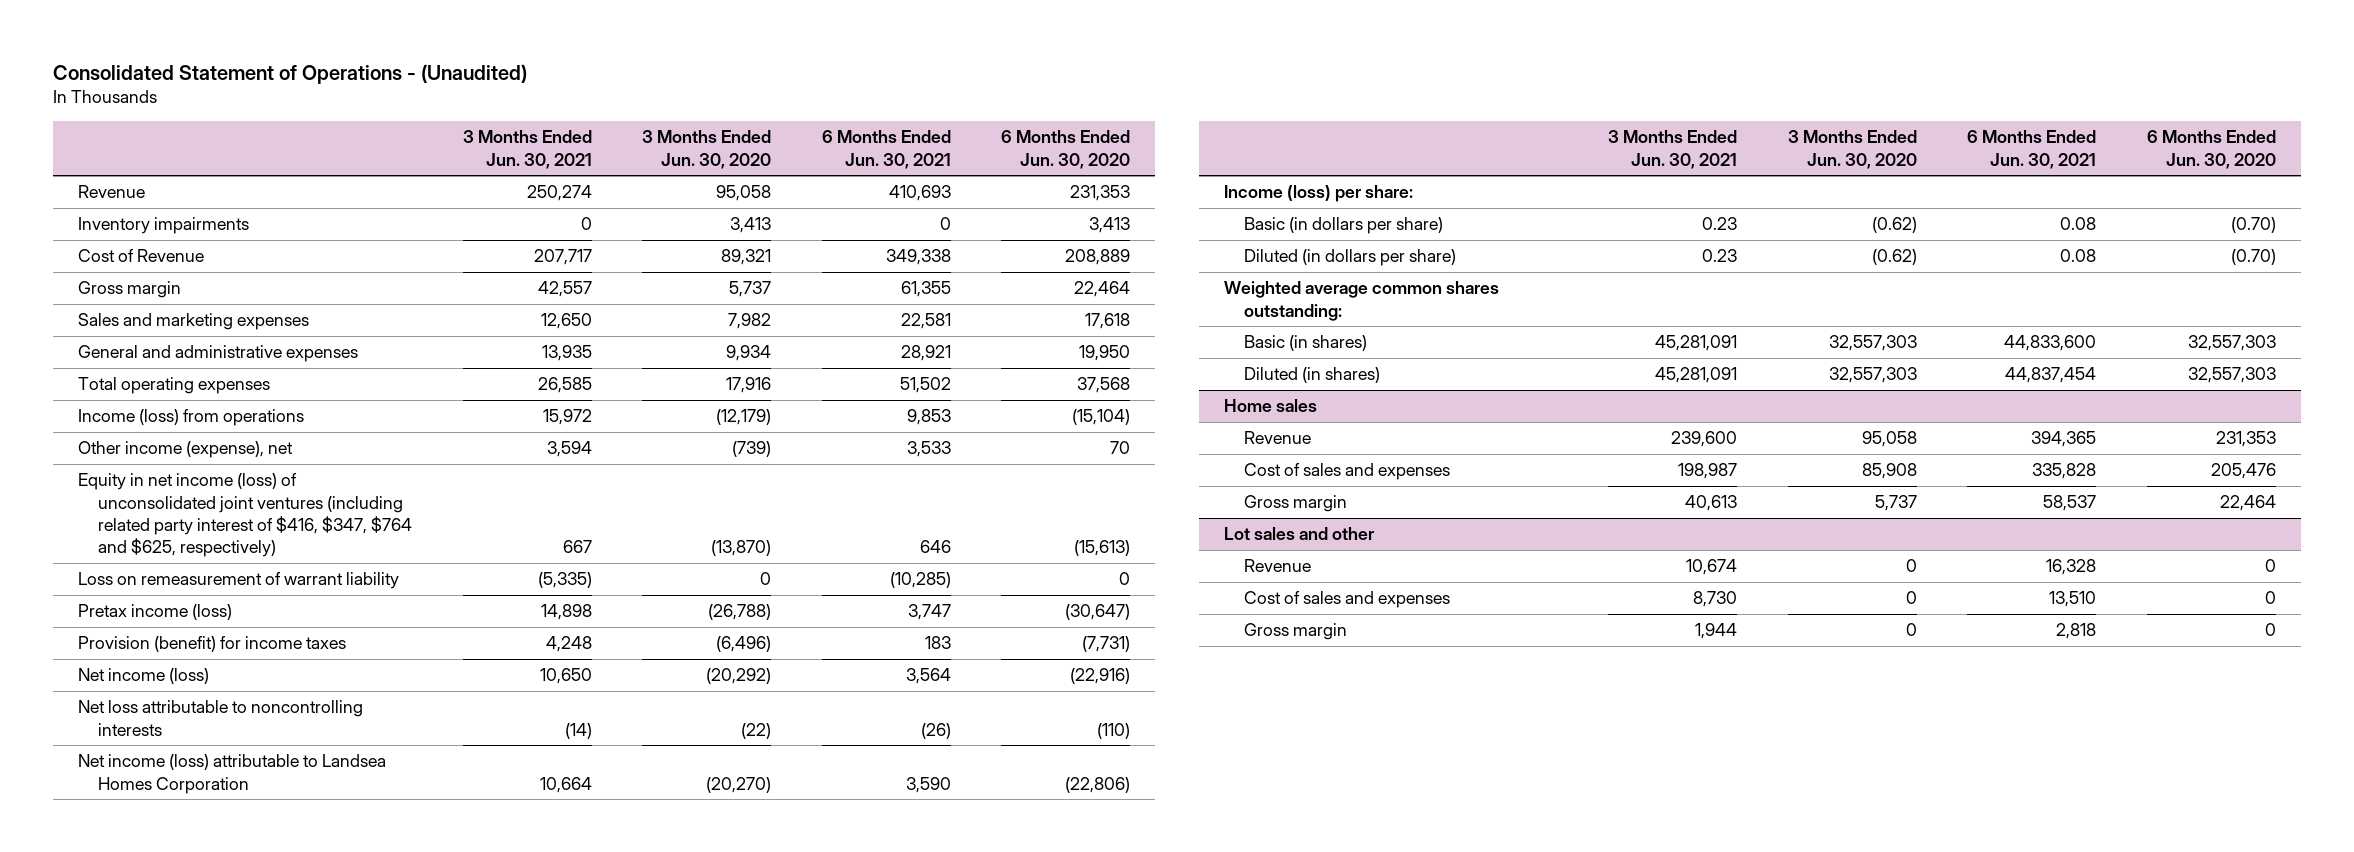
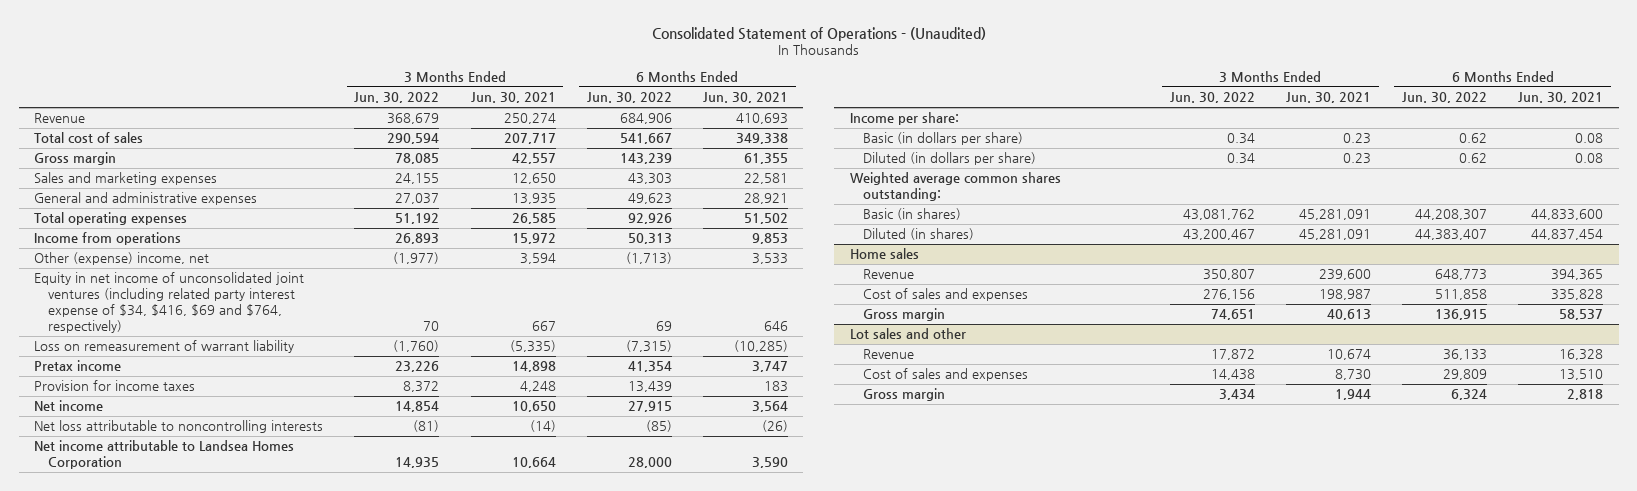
[642,130,772,169] 3 Months Ended Jun. 30, 2020 -> none
[1001,130,1131,169] 6 Months Ended Jun. 30, 2020 -> none
none -> [354,92,440,104] Jun. 30, 2022
none -> [586,92,672,104] Jun. 30, 2022
[78,217,250,235] Inventory impairments -> none
[78,249,205,263] Cost of Revenue -> [34,132,144,144] Total cost of sales
[78,409,305,427] Income (loss) from operations -> [34,232,182,246] Income from operations
[78,441,294,459] Other income (expense), net -> [34,252,210,266] Other (expense) income, net
[78,473,413,558] Equity in net income (loss) of unconsolidated joint ventures (including related party interest of $416, $347, $764 and $625, respectively) -> [34,272,305,333] Equity in net income of unconsolidated joint ventures (including related party interest expense of $34, $416, $69 and $764, respectively)
[78,604,233,621] Pretax income (loss) -> [34,360,122,372] Pretax income
[78,636,347,653] Provision (benefit) for income taxes -> [34,380,196,392] Provision for income taxes
[78,668,210,685] Net income (loss) -> [34,400,104,412] Net income
[78,754,387,794] Net income (loss) attributable to Landsea Homes Corporation -> [34,440,295,470] Net income attributable to Landsea Homes Corporation
[1223,185,1413,203] Income (loss) per share: -> [849,112,959,126] Income per share:

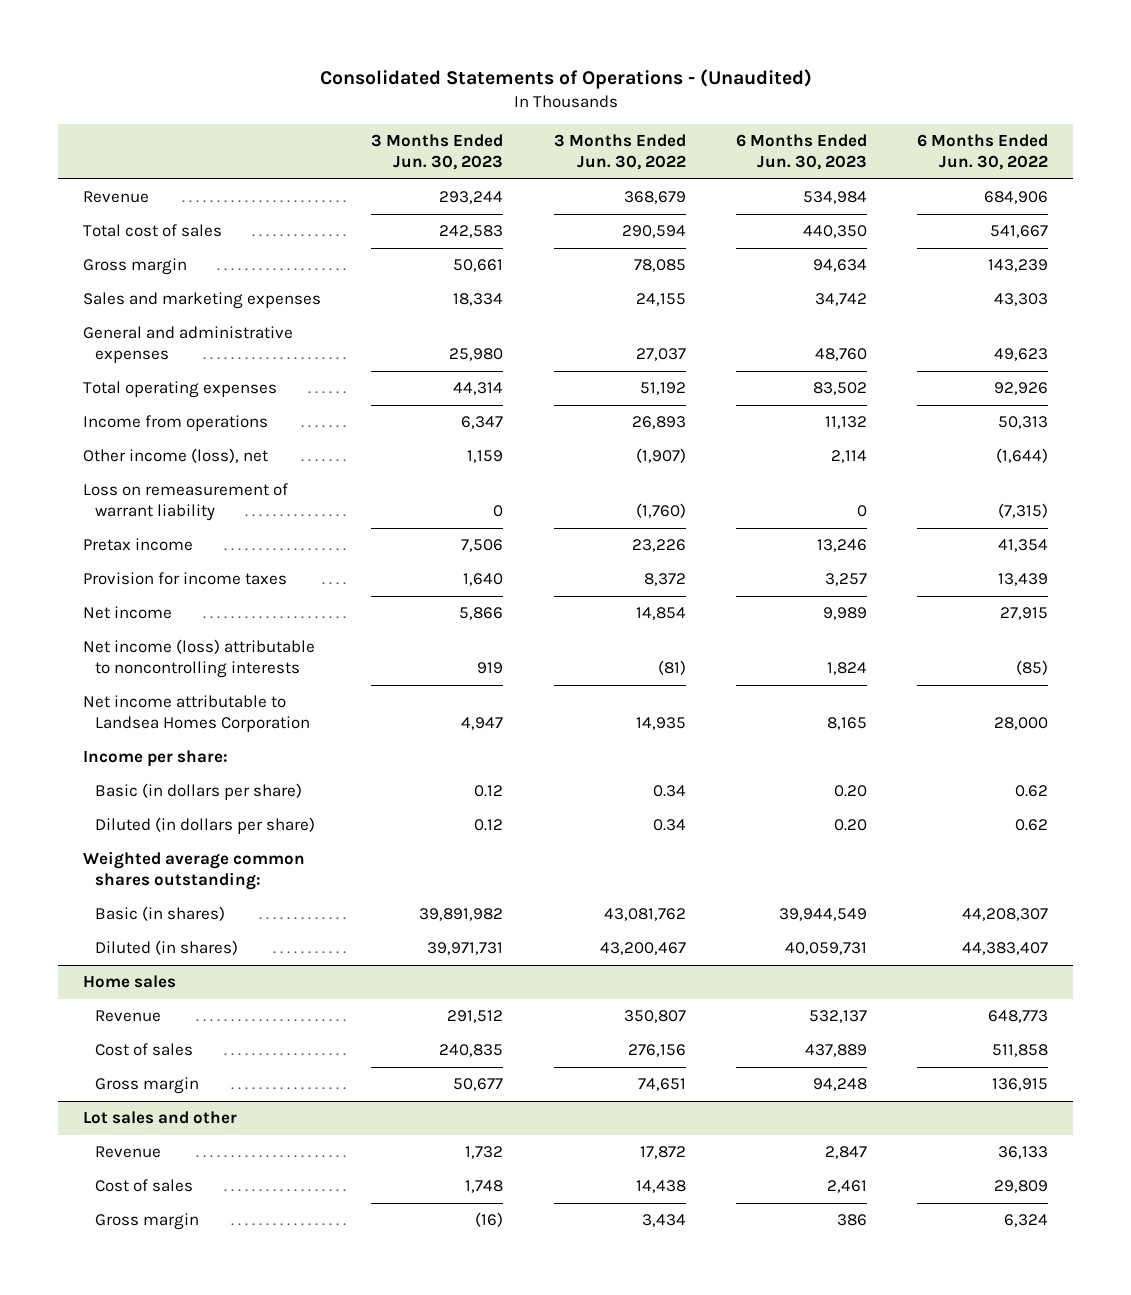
[651,26,986,41] Consolidated Statement of Operations - (Unaudited) -> [319,69,812,90] Consolidated Statements of Operations - (Unaudited)
[470,92,556,104] Jun. 30, 2021 -> none
[702,92,788,104] Jun. 30, 2021 -> none
none -> [371,133,504,171] 3 Months Ended Jun. 30, 2023
none -> [735,133,867,171] 6 Months Ended Jun. 30, 2023
[34,272,305,333] Equity in net income of unconsolidated joint ventures (including related party interest expense of $34, $416, $69 and $764, respectively) -> none
[34,252,210,266] Other (expense) income, net -> [83,448,269,464] Other income (loss), net
[393,252,440,265] (1,977) -> [635,448,686,464] (1,907)
[625,252,672,265] (1,713) -> [996,448,1049,464] (1,644)
[34,420,324,434] Net loss attributable to noncontrolling interests -> [83,639,316,679] Net income (loss) attributable to noncontrolling interests
[863,288,1029,302] Cost of sales and expenses -> [95,1043,194,1057] Cost of sales
[863,368,1029,382] Cost of sales and expenses -> [95,1179,194,1193] Cost of sales

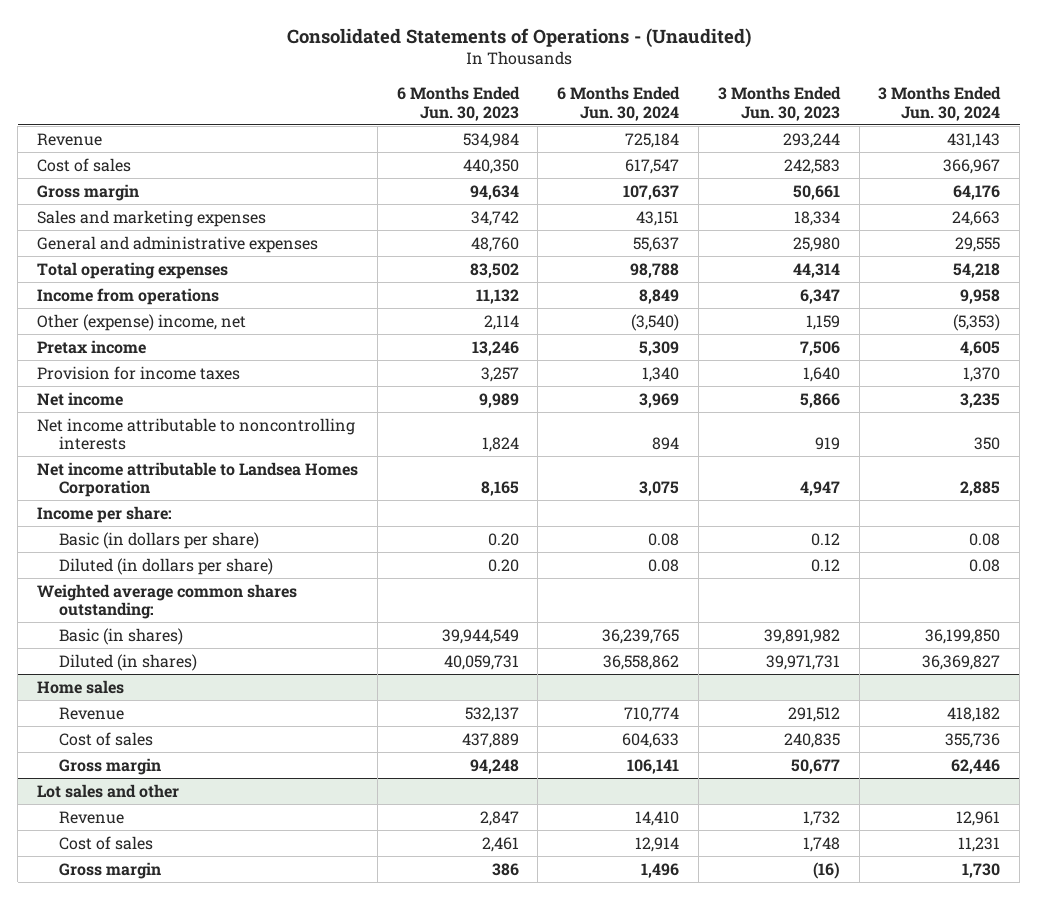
[553,133,686,171] 3 Months Ended Jun. 30, 2022 -> none
[917,133,1049,171] 6 Months Ended Jun. 30, 2022 -> none
none -> [557,86,681,121] 6 Months Ended Jun. 30, 2024
none -> [878,86,1002,121] 3 Months Ended Jun. 30, 2024
[83,224,223,238] Total cost of sales -> [36,157,131,172] Cost of sales
[83,483,289,522] Loss on remeasurement of warrant liability -> none
[83,448,269,464] Other income (loss), net -> [36,313,246,331] Other (expense) income, net
[83,639,316,679] Net income (loss) attributable to noncontrolling interests -> [36,417,355,451] Net income attributable to noncontrolling interests

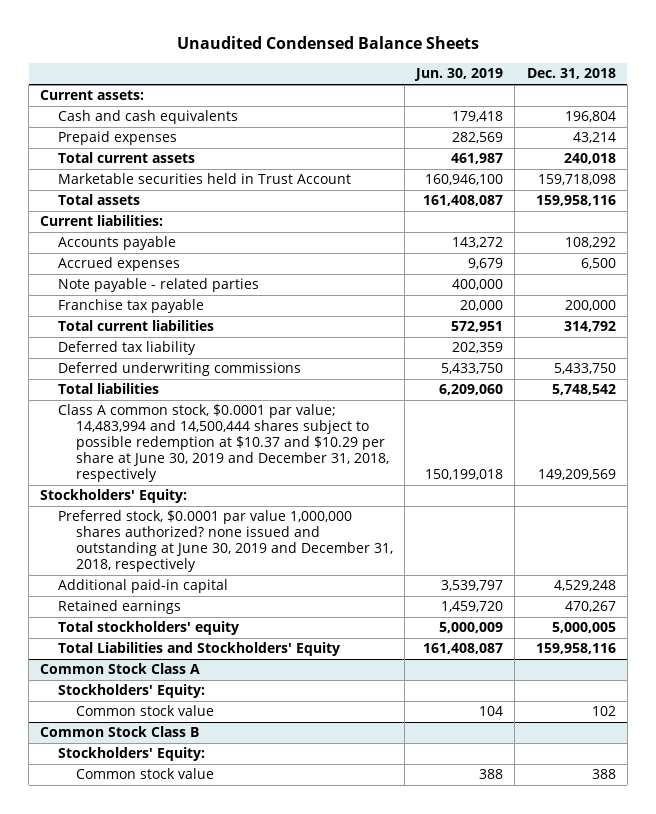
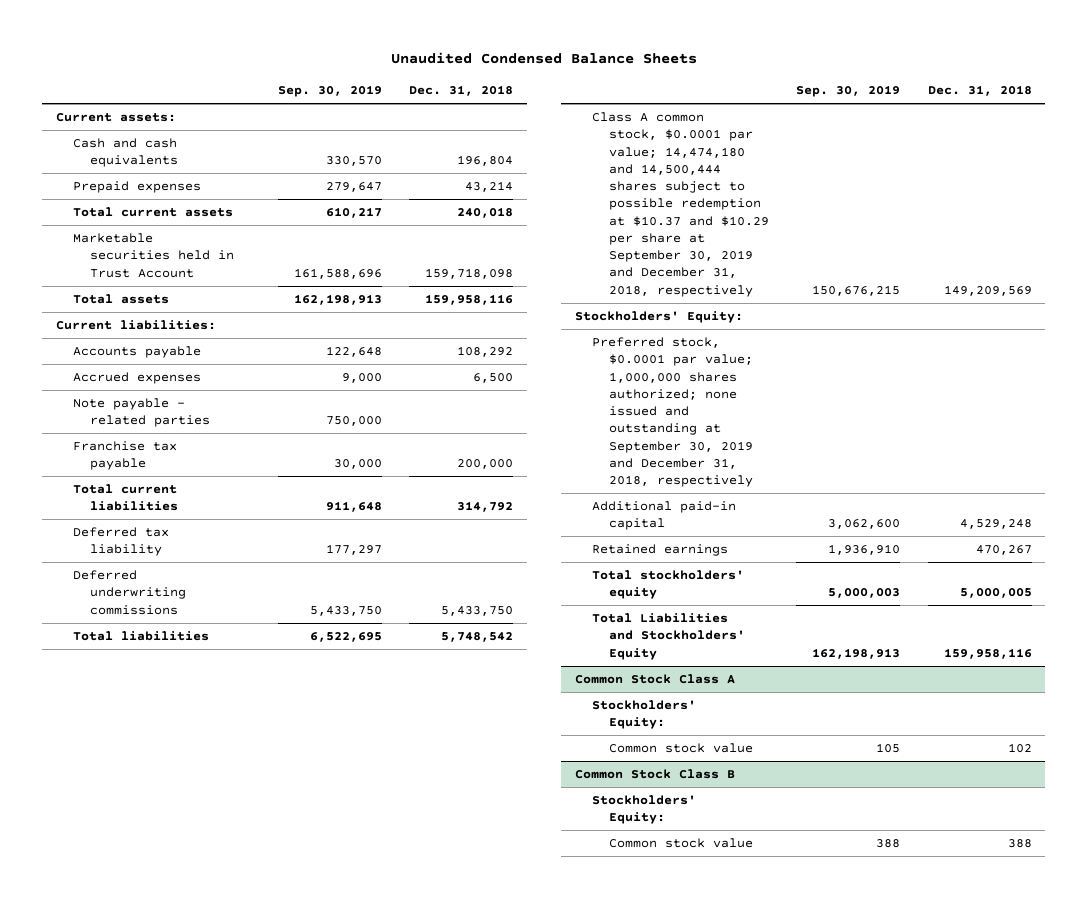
[414,68,504,82] Jun. 30, 2019 -> none
none -> [277,85,382,98] Sep. 30, 2019
[58,404,389,482] Class A common stock, $0.0001 par value; 14,483,994 and 14,500,444 shares subject to possible redemption at $10.37 and $10.29 per share at June 30, 2019 and December 31, 2018, respectively -> [591,112,769,297] Class A common stock, $0.0001 par value; 14,474,180 and 14,500,444 shares subject to possible redemption at $10.37 and $10.29 per share at September 30, 2019 and December 31, 2018, respectively
[58,510,393,572] Preferred stock, $0.0001 par value 1,000,000 shares authorized? none issued and outstanding at June 30, 2019 and December 31, 2018, respectively -> [591,337,753,488] Preferred stock, $0.0001 par value; 1,000,000 shares authorized; none issued and outstanding at September 30, 2019 and December 31, 2018, respectively

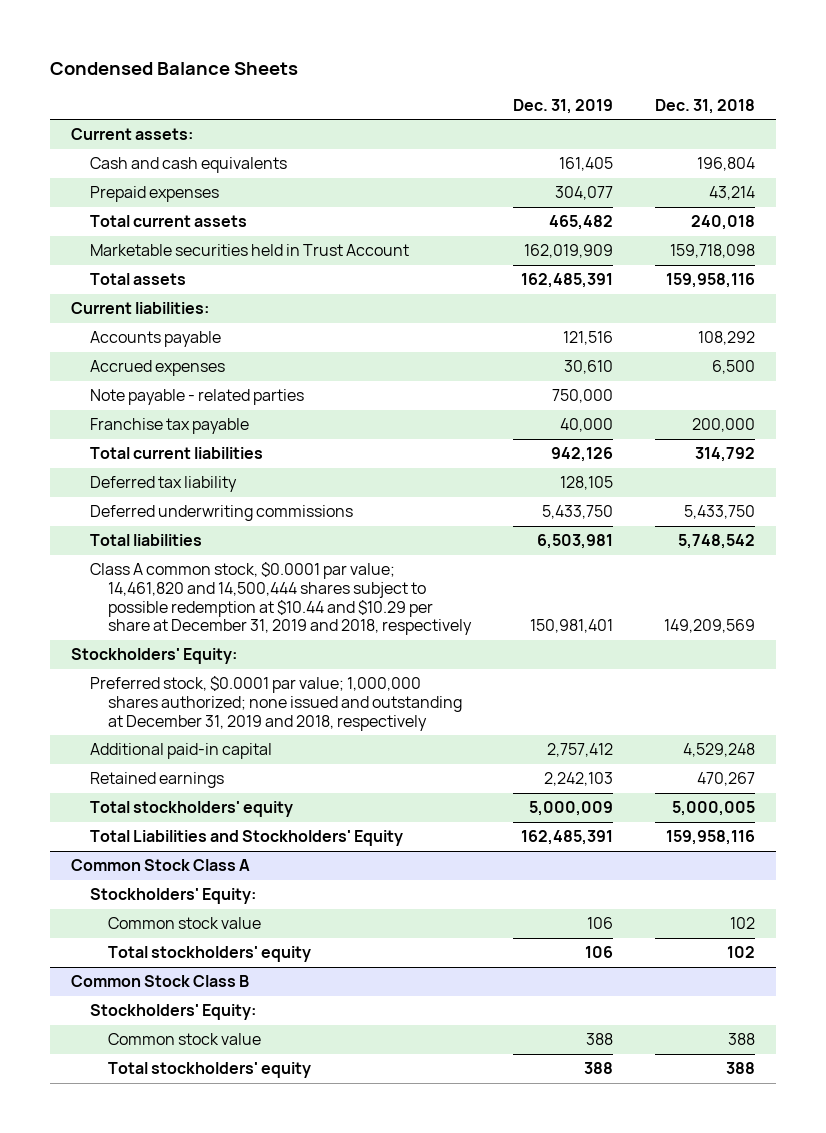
[390,52,697,65] Unaudited Condensed Balance Sheets -> [49,61,298,75] Condensed Balance Sheets
[277,85,382,98] Sep. 30, 2019 -> none
none -> [513,98,614,114] Dec. 31, 2019
[591,112,769,297] Class A common stock, $0.0001 par value; 14,474,180 and 14,500,444 shares subject to possible redemption at $10.37 and $10.29 per share at September 30, 2019 and December 31, 2018, respectively -> [89,562,473,636] Class A common stock, $0.0001 par value; 14,461,820 and 14,500,444 shares subject to possible redemption at $10.44 and $10.29 per share at December 31, 2019 and 2018, respectively
[591,337,753,488] Preferred stock, $0.0001 par value; 1,000,000 shares authorized; none issued and outstanding at September 30, 2019 and December 31, 2018, respectively -> [89,676,463,731] Preferred stock, $0.0001 par value; 1,000,000 shares authorized; none issued and outstanding at December 31, 2019 and 2018, respectively
none -> [108,946,312,963] Total stockholders' equity
none -> [108,1062,312,1079] Total stockholders' equity

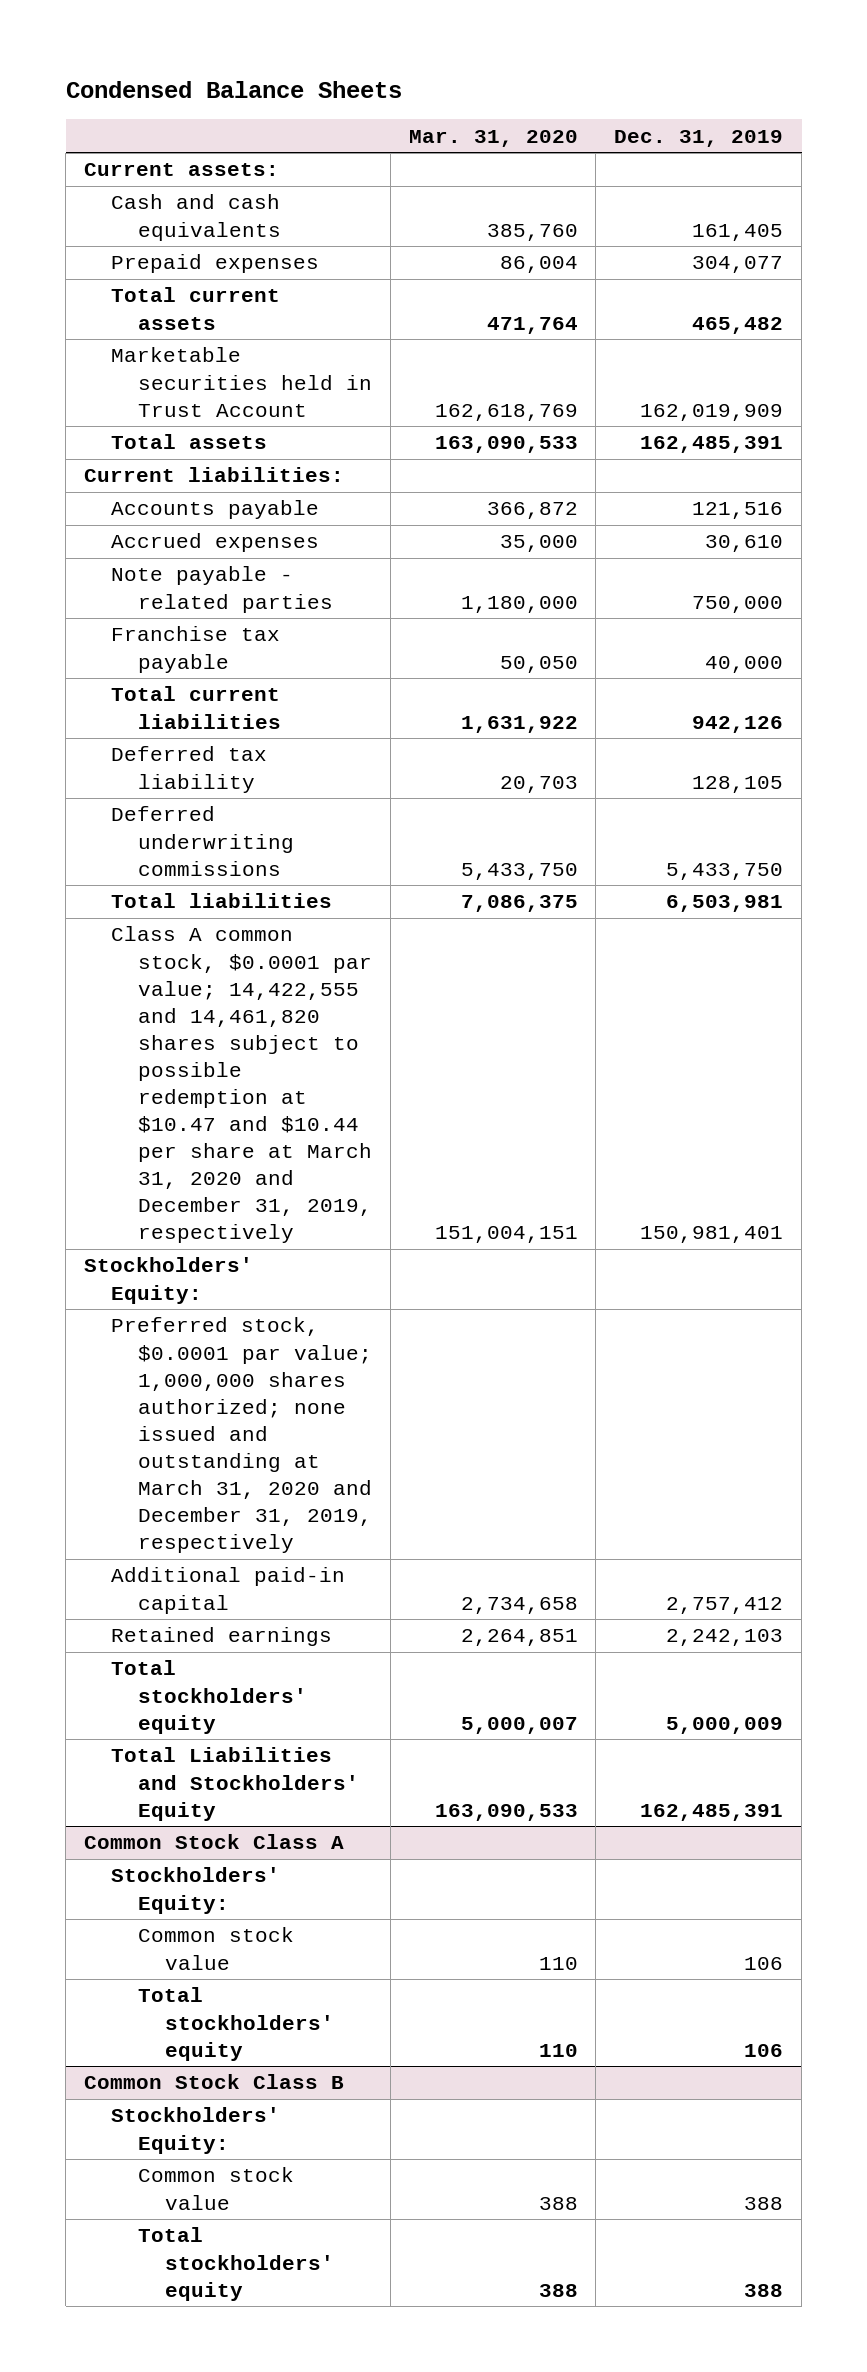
[655,98,756,114] Dec. 31, 2018 -> none
none -> [408,129,578,147] Mar. 31, 2020
[89,562,473,636] Class A common stock, $0.0001 par value; 14,461,820 and 14,500,444 shares subject to possible redemption at $10.44 and $10.29 per share at December 31, 2019 and 2018, respectively -> [110,926,372,1244] Class A common stock, $0.0001 par value; 14,422,555 and 14,461,820 shares subject to possible redemption at $10.47 and $10.44 per share at March 31, 2020 and December 31, 2019, respectively
[89,676,463,731] Preferred stock, $0.0001 par value; 1,000,000 shares authorized; none issued and outstanding at December 31, 2019 and 2018, respectively -> [110,1317,372,1554] Preferred stock, $0.0001 par value; 1,000,000 shares authorized; none issued and outstanding at March 31, 2020 and December 31, 2019, respectively

